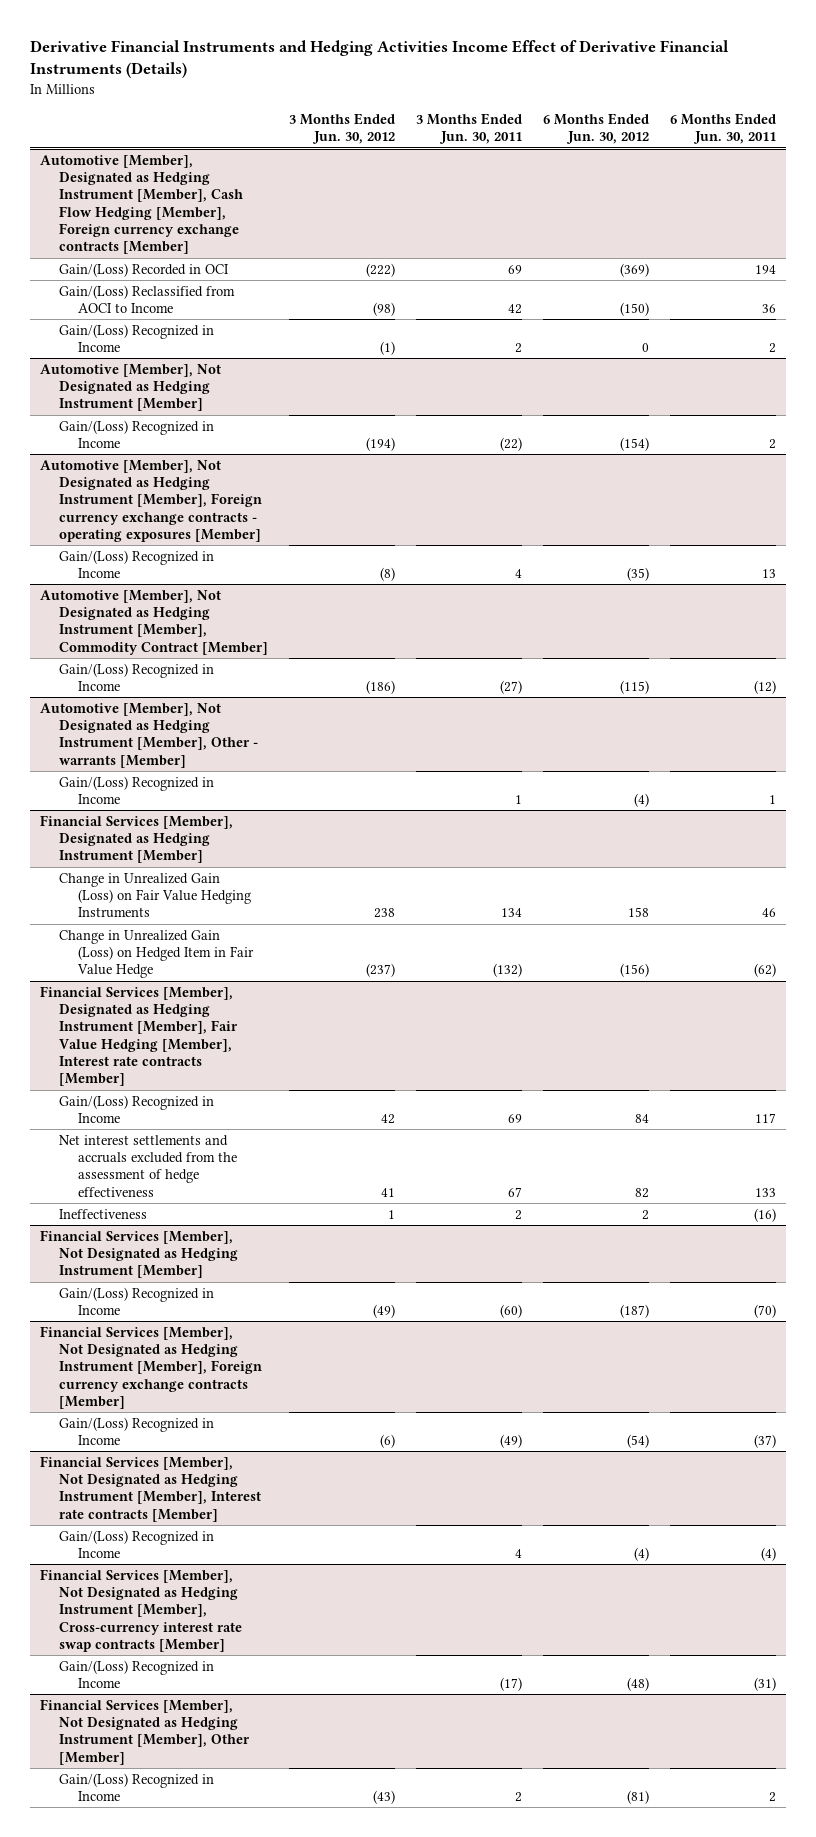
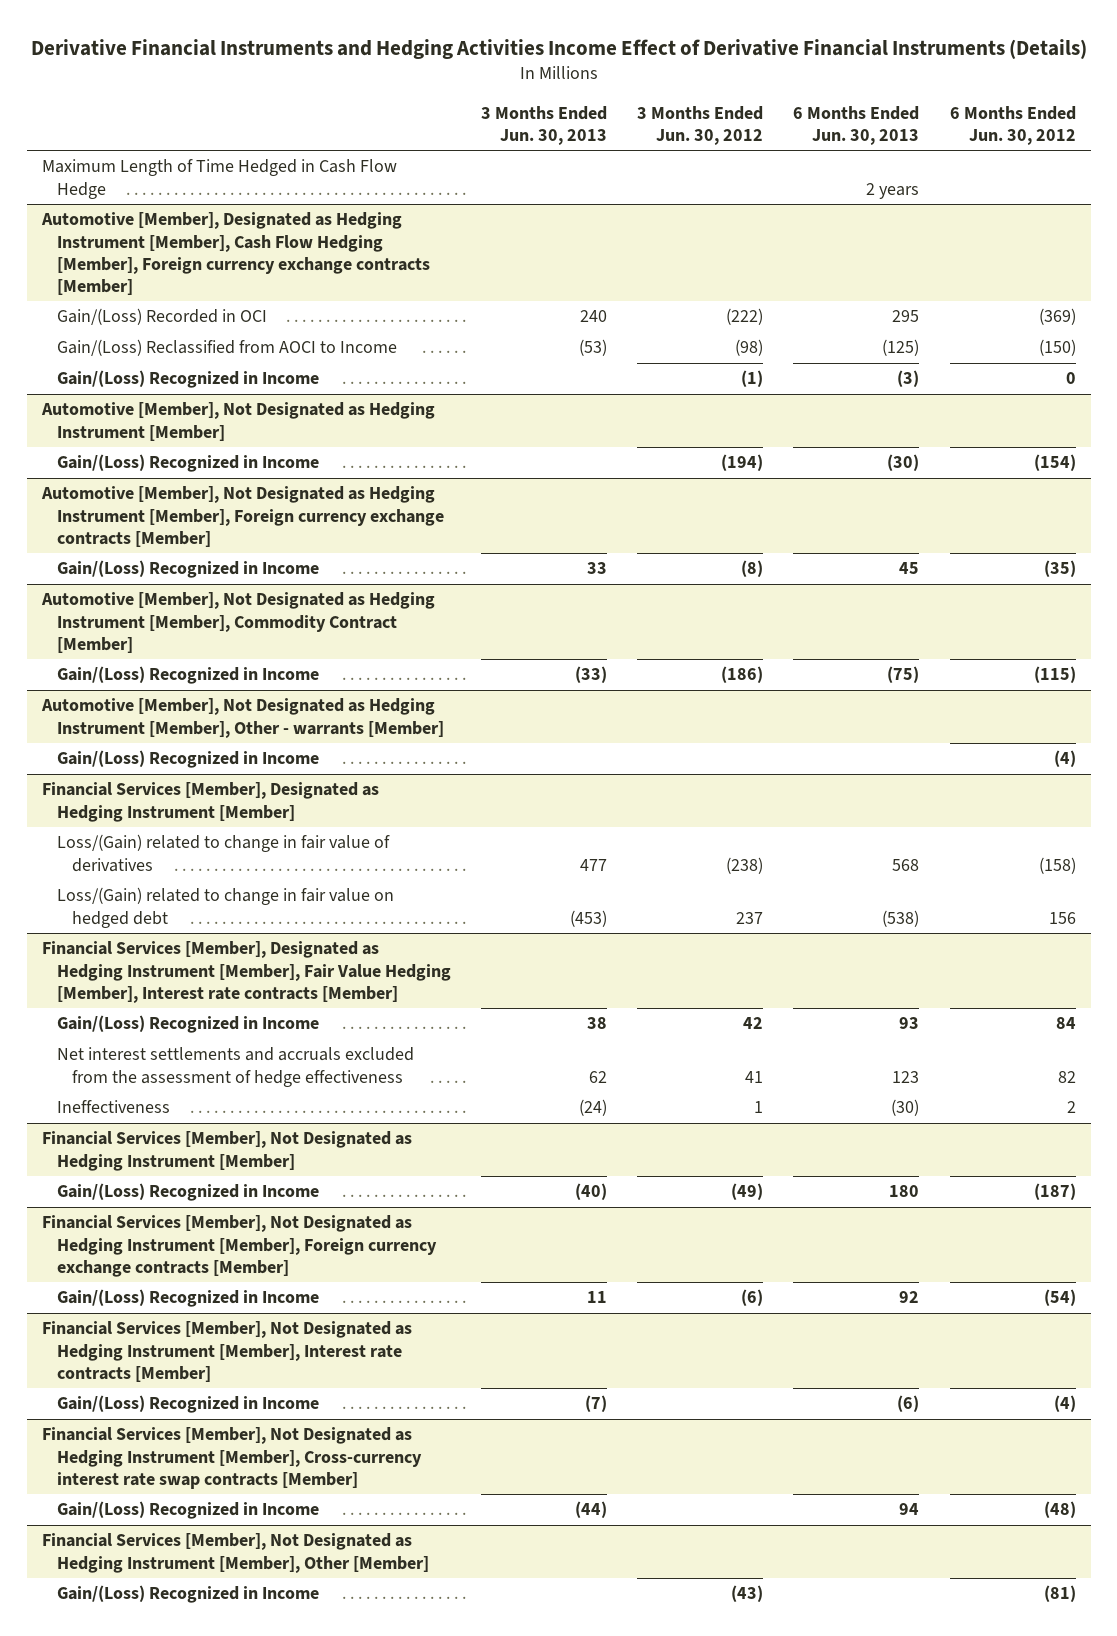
[415,112,522,145] 3 Months Ended Jun. 30, 2011 -> none
[669,112,776,145] 6 Months Ended Jun. 30, 2011 -> none
none -> [481,105,608,145] 3 Months Ended Jun. 30, 2013
none -> [793,105,920,145] 6 Months Ended Jun. 30, 2013
none -> [41,159,397,199] Maximum Length of Time Hedged in Cash Flow Hedge
[40,459,263,542] Automotive [Member], Not Designated as Hedging Instrument [Member], Foreign currency exchange contracts - operating exposures [Member] -> [40,486,444,547] Automotive [Member], Not Designated as Hedging Instrument [Member], Foreign currency exchange contracts [Member]
[59,872,251,919] Change in Unrealized Gain (Loss) on Fair Value Hedging Instruments -> [56,834,390,872] Loss/(Gain) related to change in fair value of derivatives
[373,908,395,919] 238 -> [726,856,764,874] (238)
[627,907,649,918] 158 -> [1038,856,1076,874] (158)
[59,929,254,979] Change in Unrealized Gain (Loss) on Hedged Item in Fair Value Hedge -> [56,887,394,928] Loss/(Gain) related to change in fair value on hedged debt
[365,963,395,978] (237) -> [736,911,764,924] 237
[619,963,649,978] (156) -> [1048,911,1076,924] 156

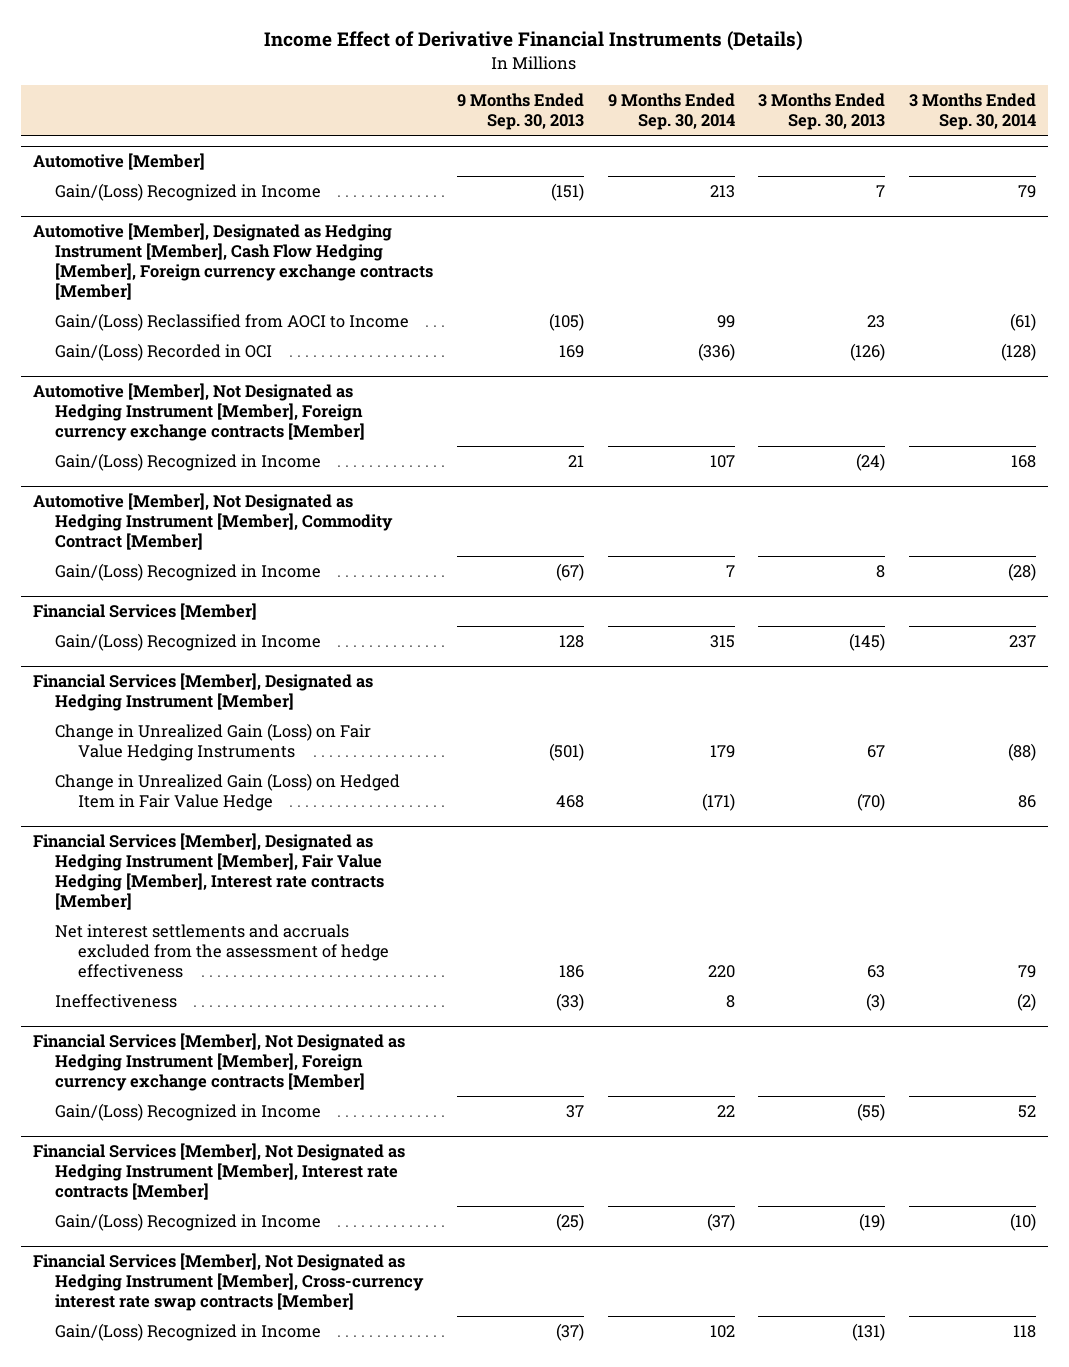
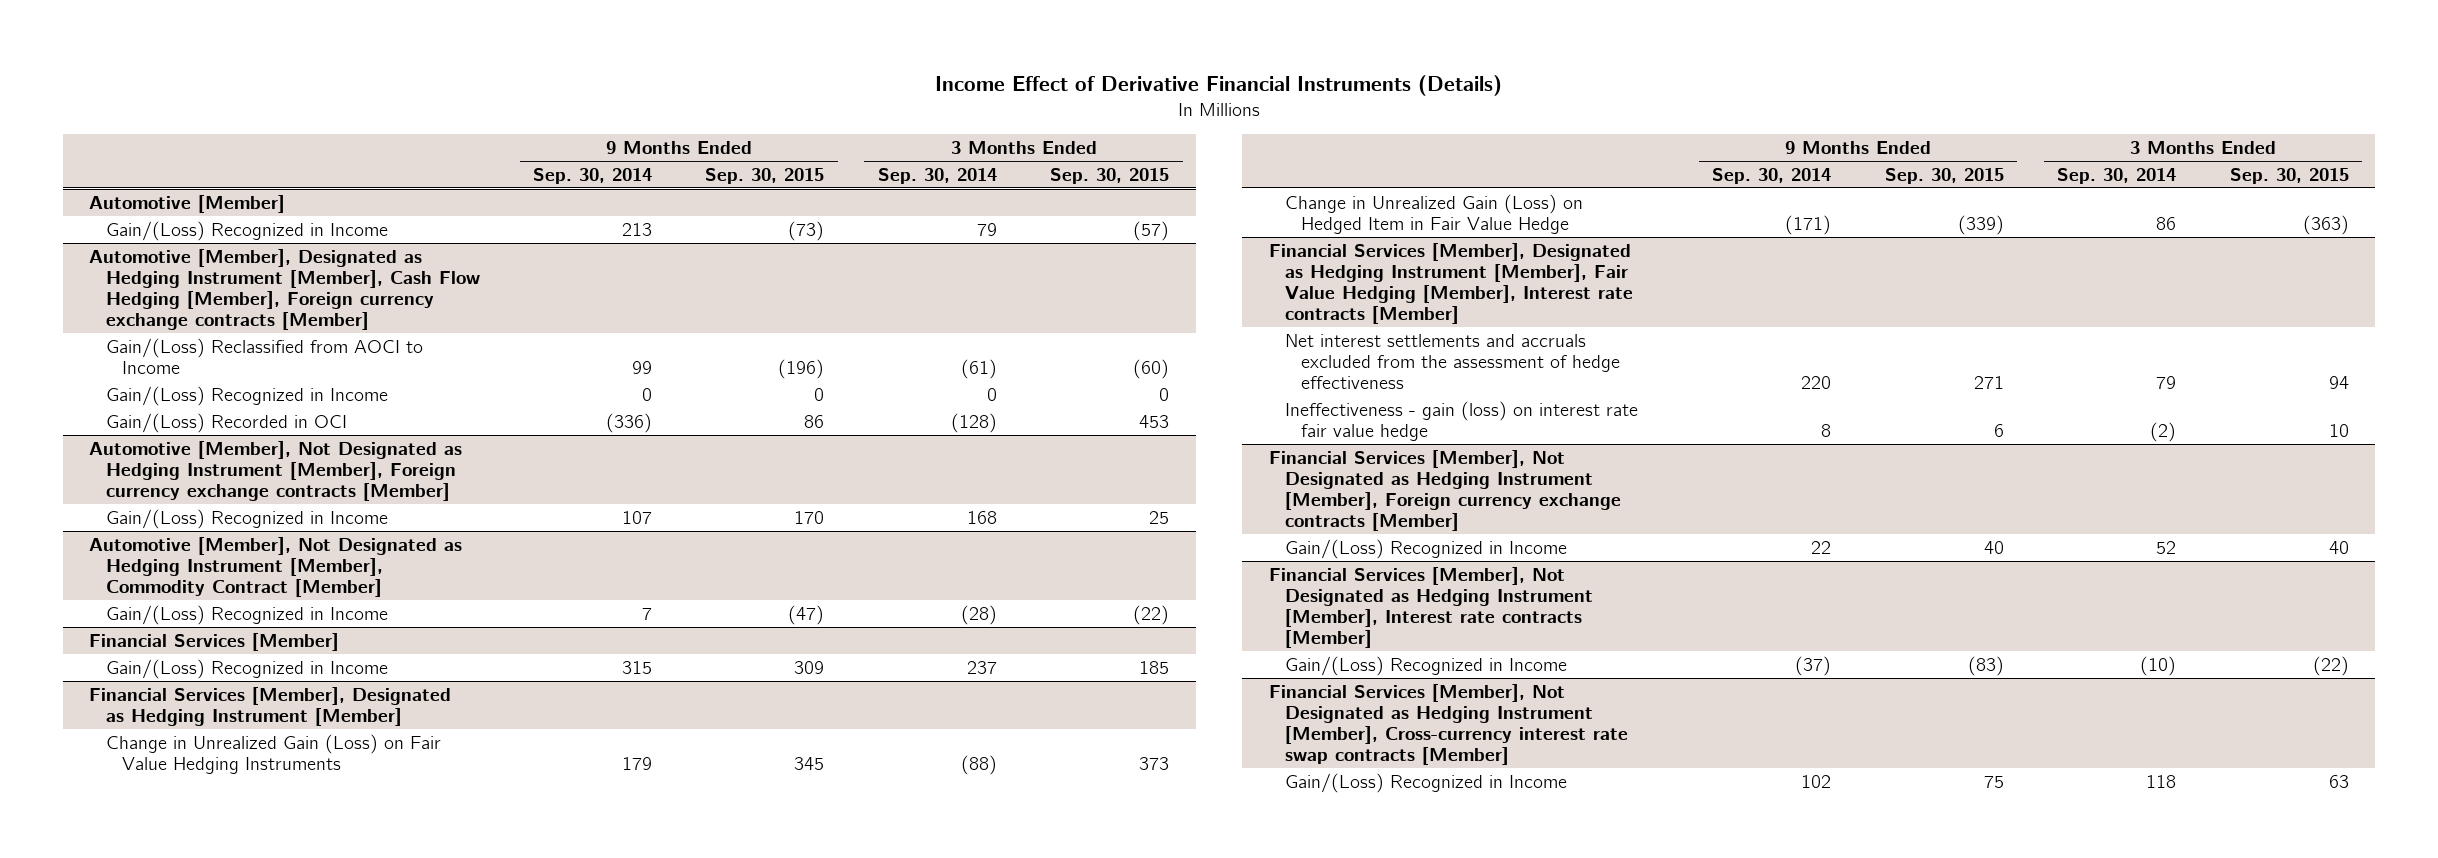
[456,92,584,130] 9 Months Ended Sep. 30, 2013 -> none
[758,92,886,130] 3 Months Ended Sep. 30, 2013 -> none
none -> [705,167,825,184] Sep. 30, 2015
none -> [1050,167,1170,184] Sep. 30, 2015
none -> [105,385,388,406] Gain/(Loss) Recognized in Income
[55,993,178,1008] Ineffectiveness -> [1285,400,1639,441] Ineffectiveness - gain (loss) on interest rate fair value hedge

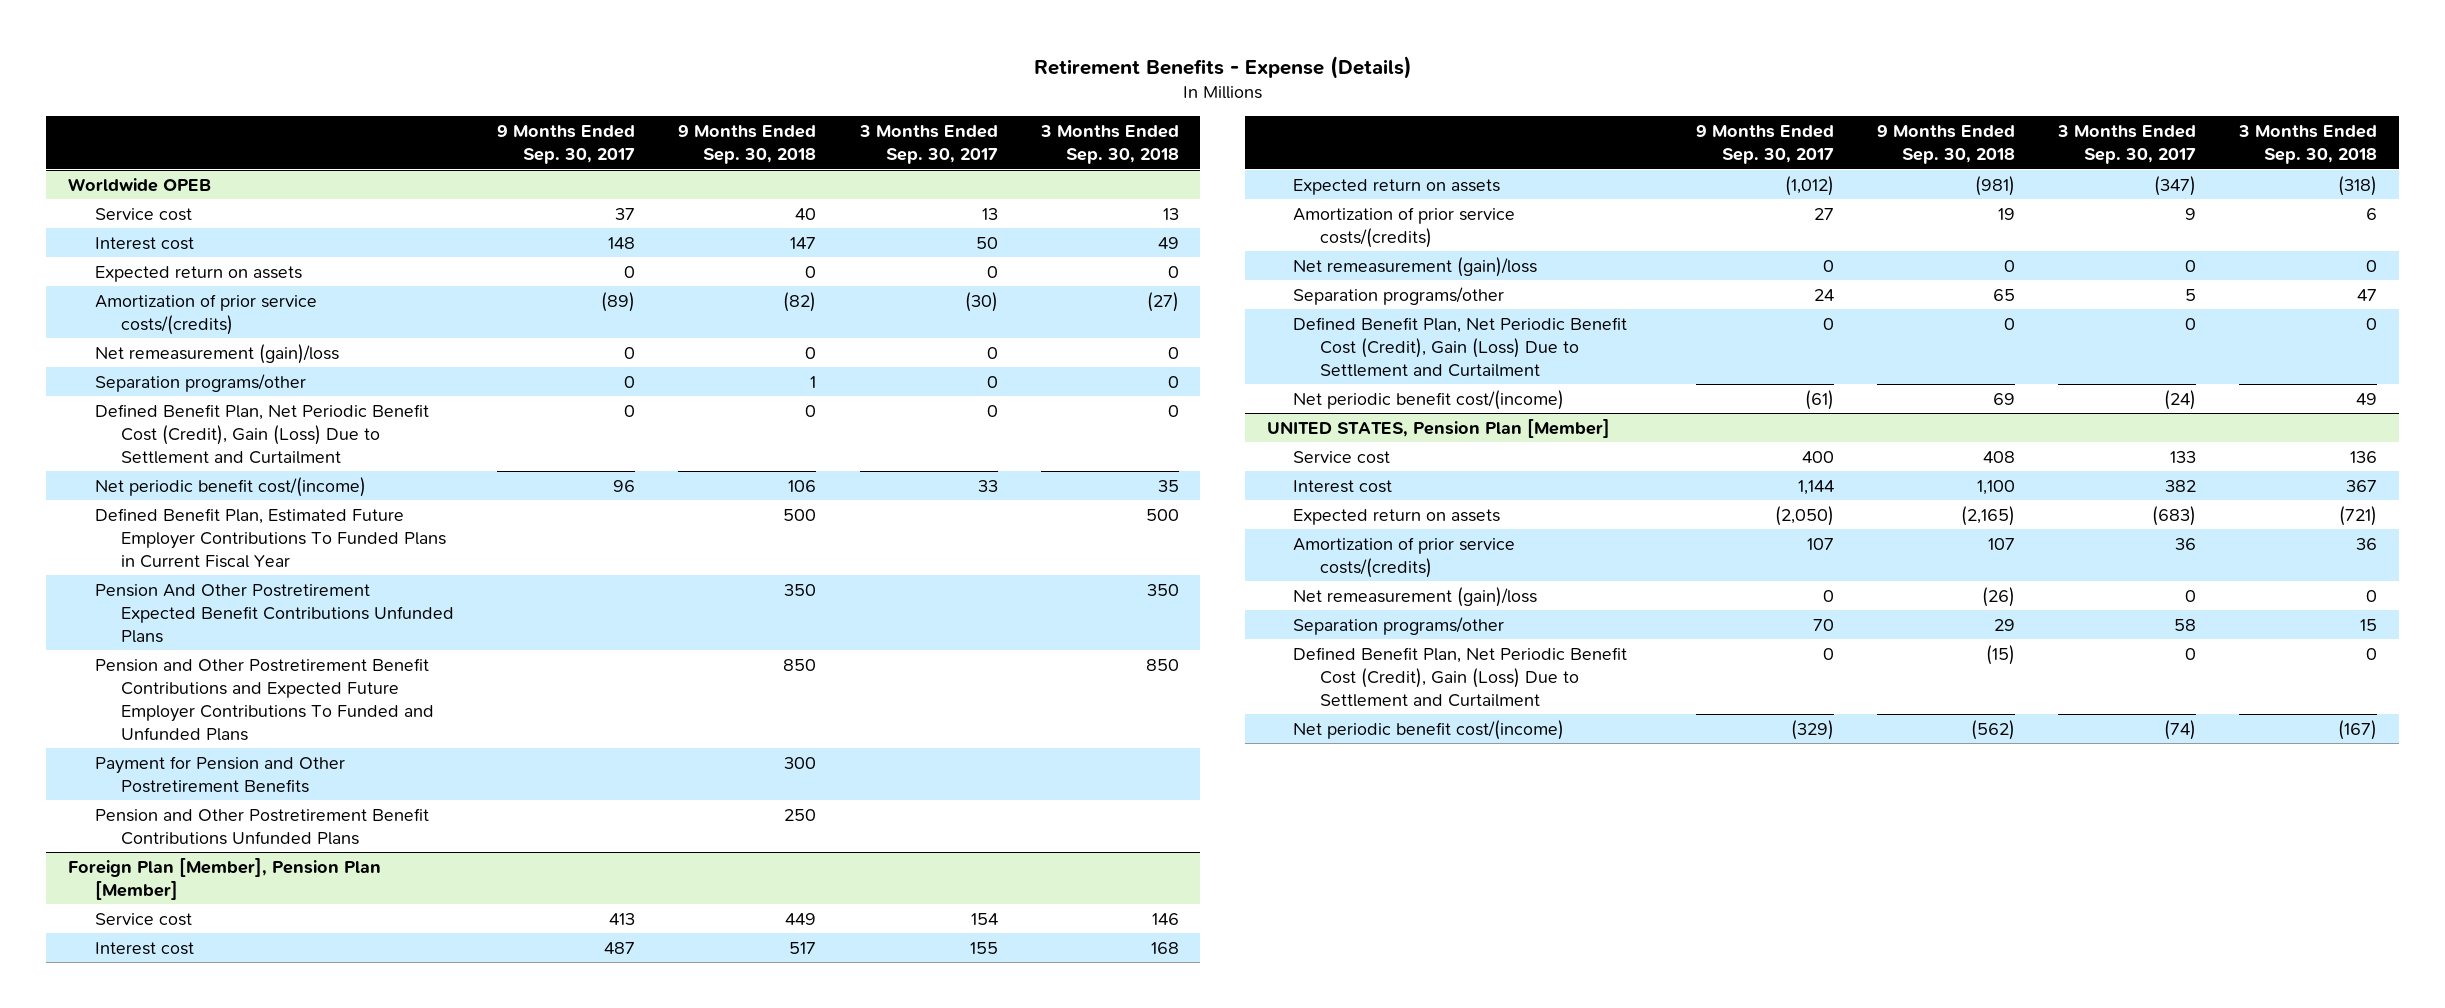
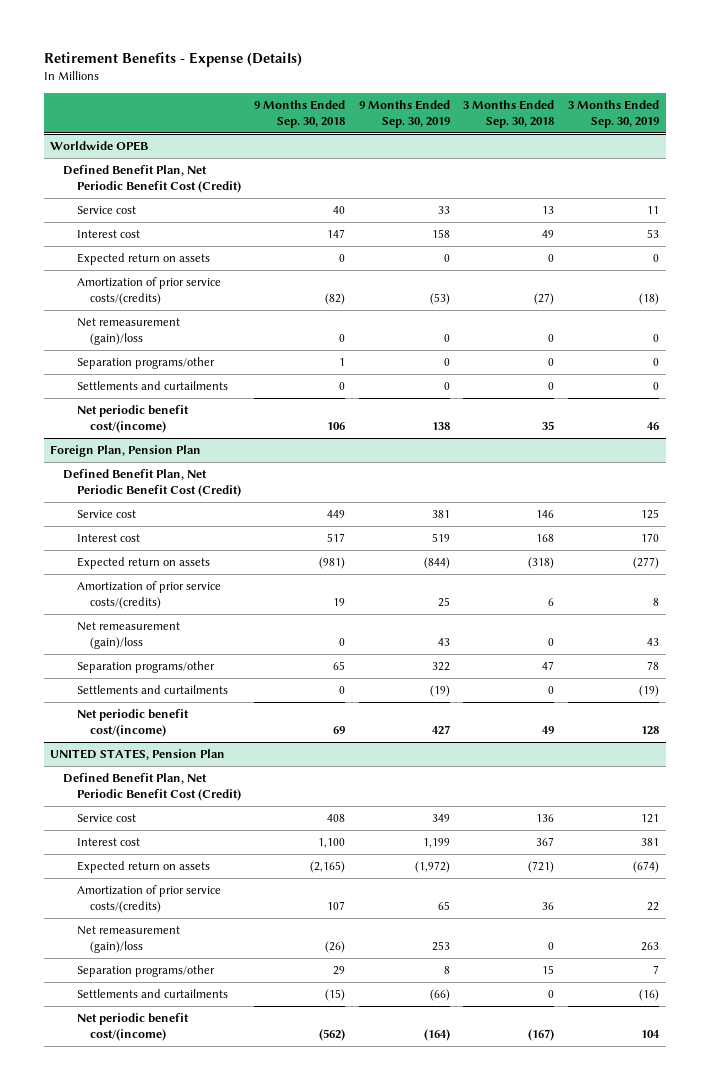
[497,125,636,165] 9 Months Ended Sep. 30, 2017 -> none
[858,125,998,165] 3 Months Ended Sep. 30, 2017 -> none
none -> [358,99,450,128] 9 Months Ended Sep. 30, 2019
none -> [568,99,660,128] 3 Months Ended Sep. 30, 2019
none -> [63,165,241,193] Defined Benefit Plan, Net Periodic Benefit Cost (Credit)
[94,403,429,464] Defined Benefit Plan, Net Periodic Benefit Cost (Credit), Gain (Loss) Due to Settlement and Curtailment -> [76,381,228,391] Settlements and curtailments
[94,507,447,568] Defined Benefit Plan, Estimated Future Employer Contributions To Funded Plans in Current Fiscal Year -> none
[94,583,455,643] Pension And Other Postretirement Expected Benefit Contributions Unfunded Plans -> none
[94,657,435,741] Pension and Other Postretirement Benefit Contributions and Expected Future Employer Contributions To Funded and Unfunded Plans -> none
[94,755,345,793] Payment for Pension and Other Postretirement Benefits -> none
[94,807,429,845] Pension and Other Postretirement Benefit Contributions Unfunded Plans -> none
[68,857,382,900] Foreign Plan [Member], Pension Plan [Member] -> [50,445,202,458] Foreign Plan, Pension Plan
none -> [63,469,241,497] Defined Benefit Plan, Net Periodic Benefit Cost (Credit)
[1293,316,1628,377] Defined Benefit Plan, Net Periodic Benefit Cost (Credit), Gain (Loss) Due to Settlement and Curtailment -> [76,685,228,695] Settlements and curtailments
[1266,418,1610,438] UNITED STATES, Pension Plan [Member] -> [50,749,226,761] UNITED STATES, Pension Plan
none -> [63,773,241,801] Defined Benefit Plan, Net Periodic Benefit Cost (Credit)
[1293,646,1628,707] Defined Benefit Plan, Net Periodic Benefit Cost (Credit), Gain (Loss) Due to Settlement and Curtailment -> [76,989,228,999] Settlements and curtailments

